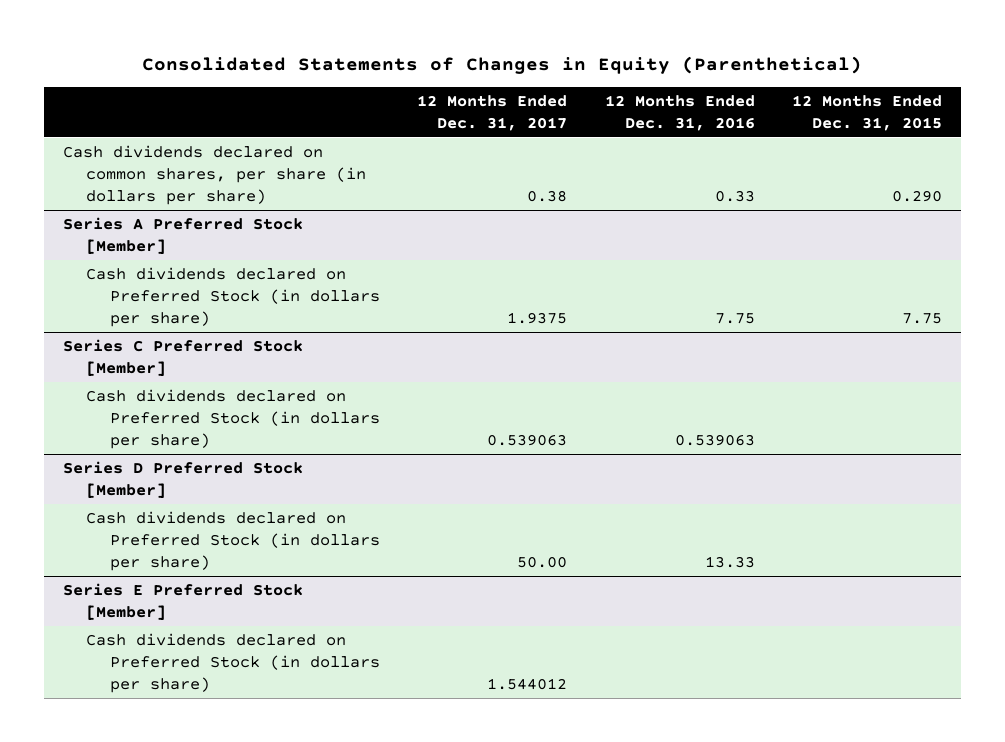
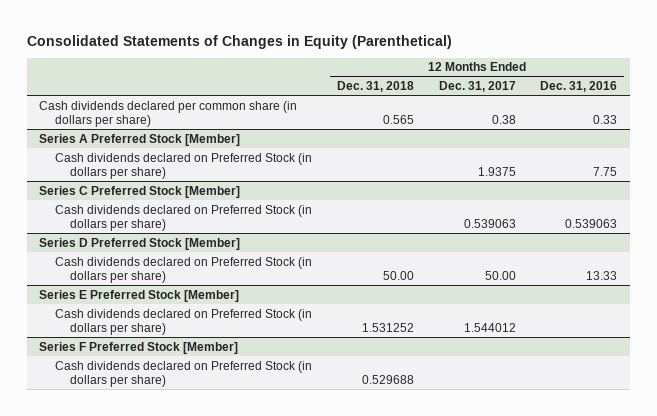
[792,95,943,132] 12 Months Ended Dec. 31, 2015 -> none
none -> [336,81,414,93] Dec. 31, 2018
[62,144,367,205] Cash dividends declared on common shares, per share (in dollars per share) -> [39,100,298,127] Cash dividends declared per common share (in dollars per share)
none -> [39,341,239,354] Series F Preferred Stock [Member]
none -> [54,360,312,387] Cash dividends declared on Preferred Stock (in dollars per share)

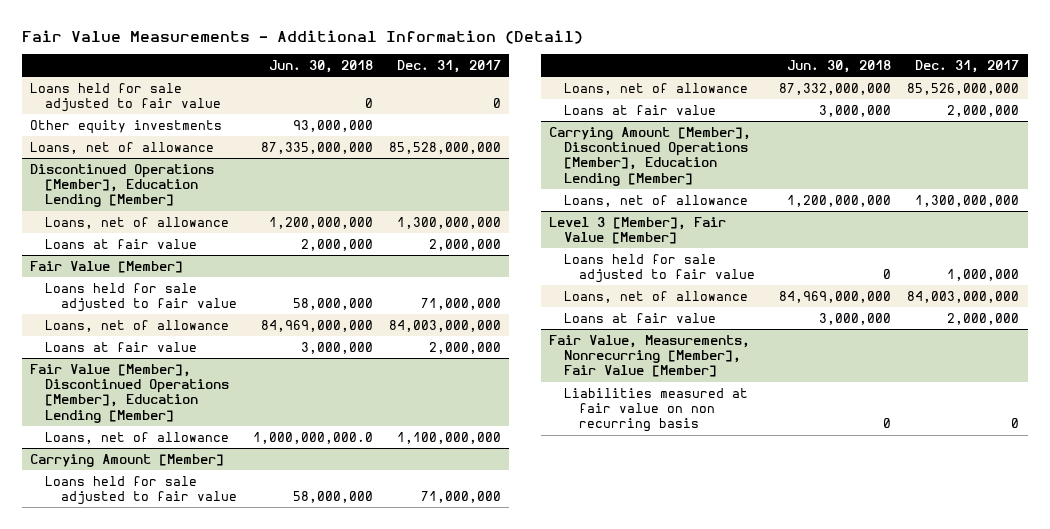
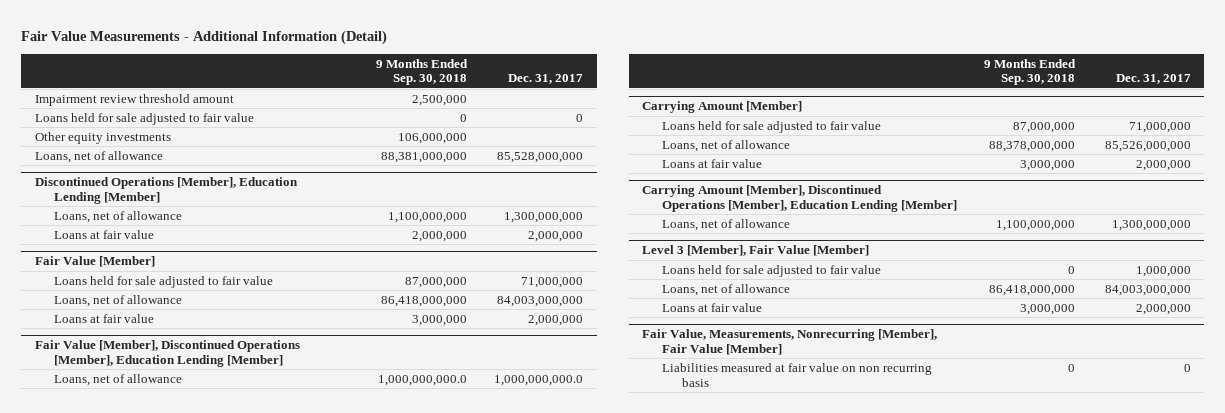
[268,59,373,73] Jun. 30, 2018 -> none
none -> [376,58,469,86] 9 Months Ended Sep. 30, 2018
none -> [34,93,234,106] Impairment review threshold amount
[396,431,501,444] 1,100,000,000 -> [494,374,584,386] 1,000,000,000.0

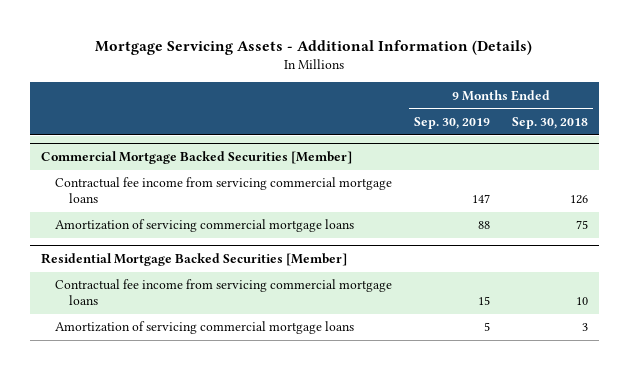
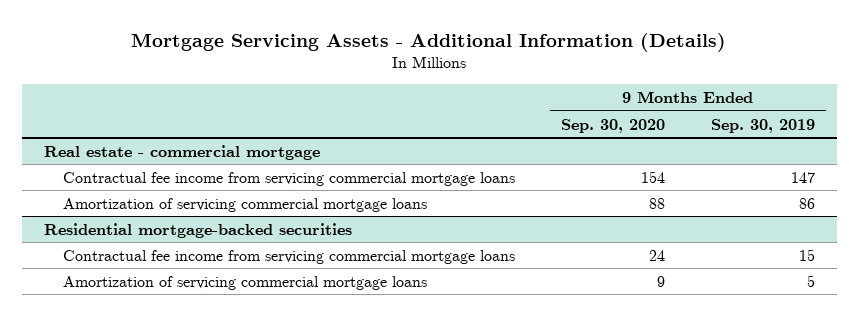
[511,117,588,130] Sep. 30, 2018 -> none
none -> [560,118,665,133] Sep. 30, 2020
[40,151,352,165] Commercial Mortgage Backed Securities [Member] -> [44,144,321,160] Real estate - commercial mortgage
[478,221,491,230] 88 -> [798,197,815,209] 86
[40,253,347,267] Residential Mortgage Backed Securities [Member] -> [44,222,353,238] Residential mortgage-backed securities

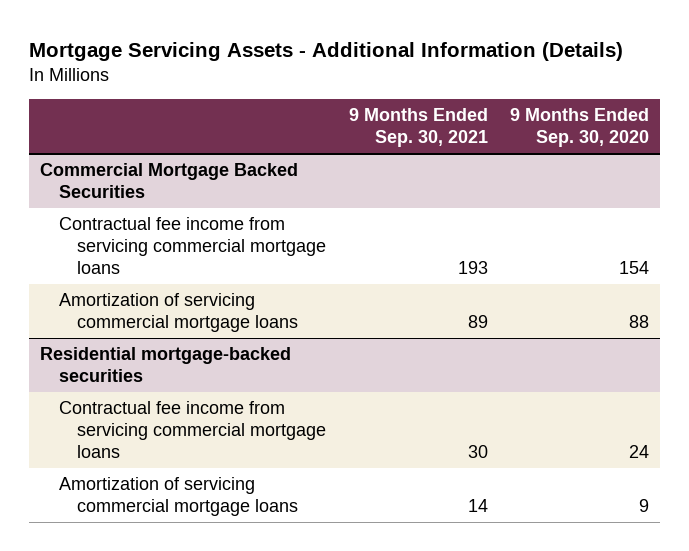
[710,118,815,133] Sep. 30, 2019 -> none
none -> [348,108,488,147] 9 Months Ended Sep. 30, 2021
[44,144,321,160] Real estate - commercial mortgage -> [40,163,299,199] Commercial Mortgage Backed Securities

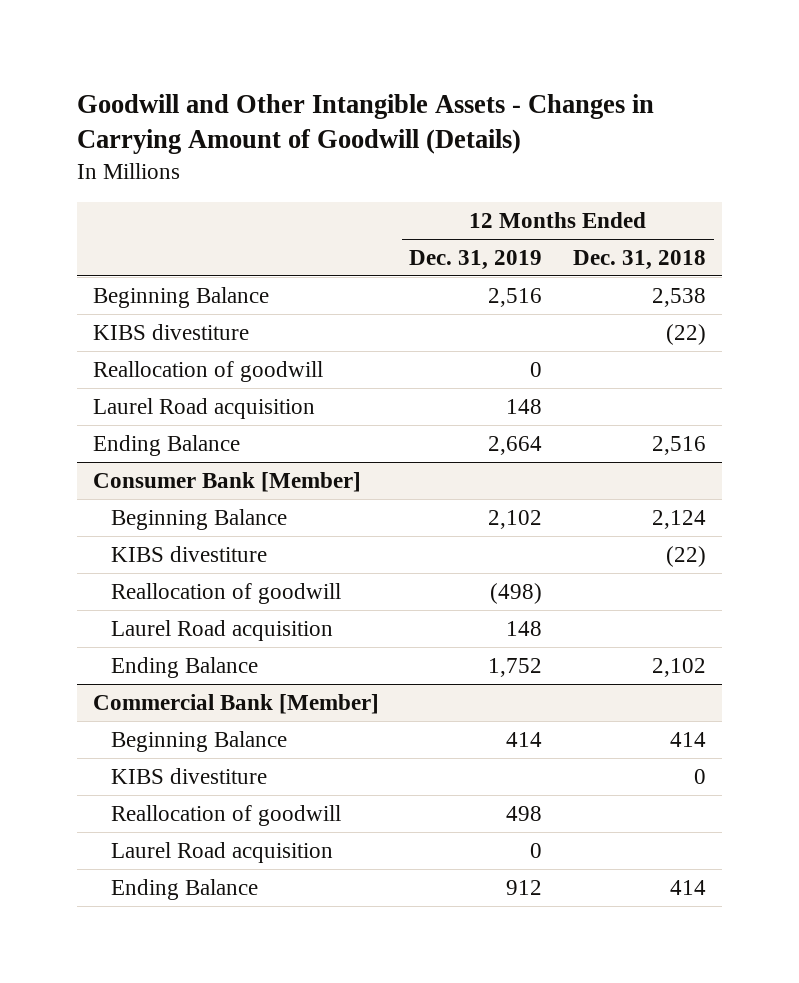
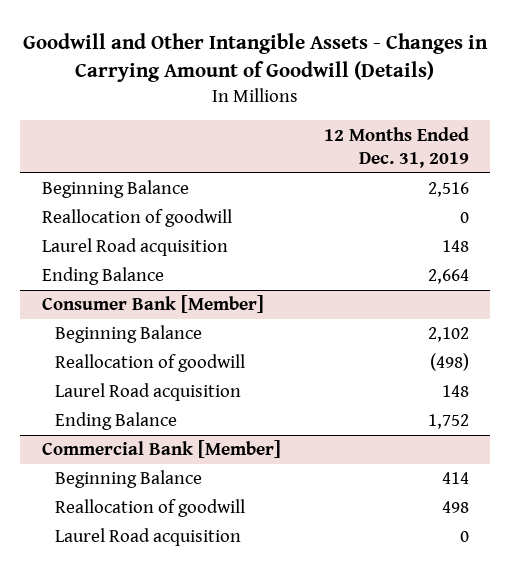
[573,249,707,270] Dec. 31, 2018 -> none
[92,323,249,340] KIBS divestiture -> none
[110,545,267,562] KIBS divestiture -> none
[110,767,267,784] KIBS divestiture -> none
[110,878,258,900] Ending Balance -> none

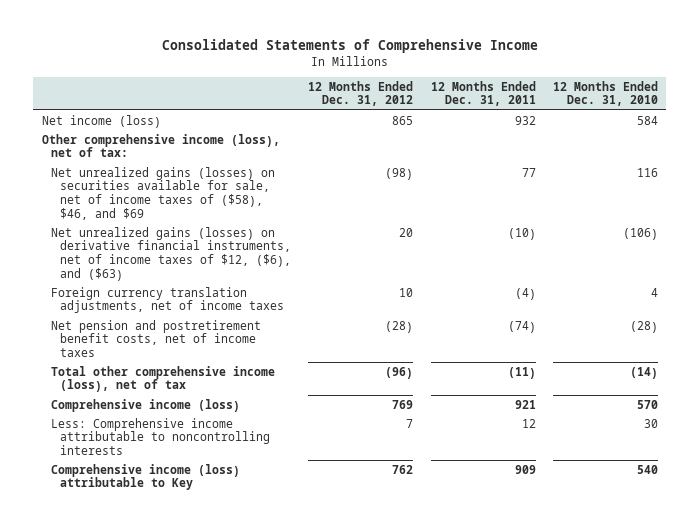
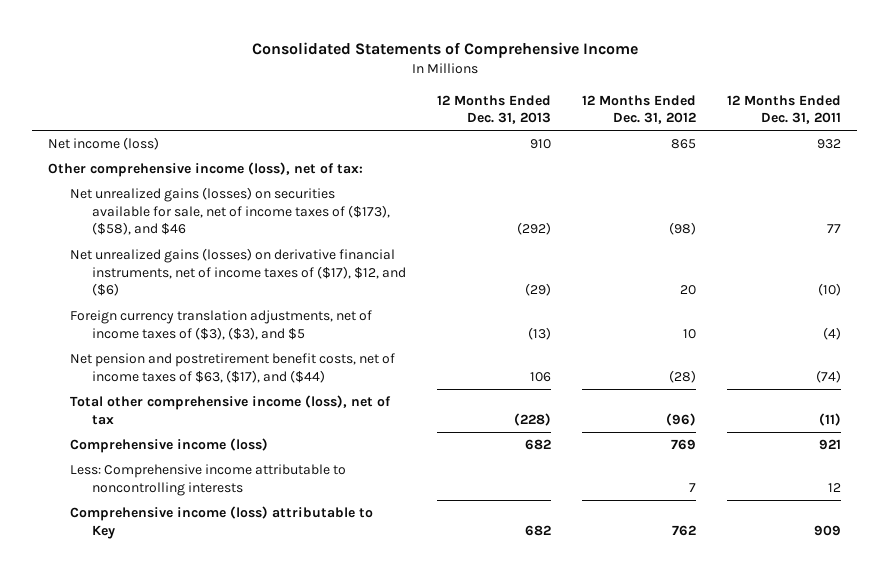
[552,80,658,107] 12 Months Ended Dec. 31, 2010 -> none
none -> [437,94,552,125] 12 Months Ended Dec. 31, 2013
[50,166,275,220] Net unrealized gains (losses) on securities available for sale, net of income taxes of ($58), $46, and $69 -> [69,187,390,236] Net unrealized gains (losses) on securities available for sale, net of income taxes of ($173), ($58), and $46
[50,226,292,281] Net unrealized gains (losses) on derivative financial instruments, net of income taxes of $12, ($6), and ($63) -> [69,248,406,297] Net unrealized gains (losses) on derivative financial instruments, net of income taxes of ($17), $12, and ($6)
[50,286,285,314] Foreign currency translation adjustments, net of income taxes -> [69,310,372,340] Foreign currency translation adjustments, net of income taxes of ($3), ($3), and $5
[50,319,261,357] Net pension and postretirement benefit costs, net of income taxes -> [69,353,395,383] Net pension and postretirement benefit costs, net of income taxes of $63, ($17), and ($44)

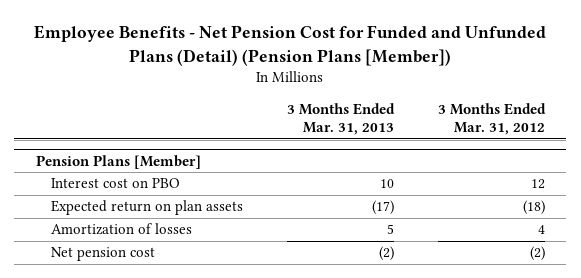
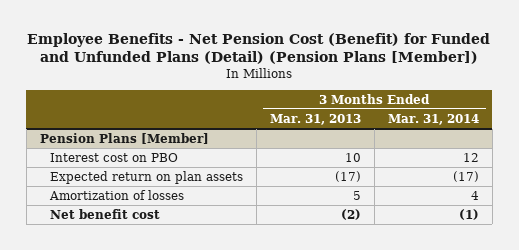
[34,24,547,66] Employee Benefits - Net Pension Cost for Funded and Unfunded Plans (Detail) (Pension Plans [Member]) -> [27,33,491,65] Employee Benefits - Net Pension Cost (Benefit) for Funded and Unfunded Plans (Detail) (Pension Plans [Member])
[437,102,546,136] 3 Months Ended Mar. 31, 2012 -> none
none -> [387,113,479,125] Mar. 31, 2014
[51,247,156,262] Net pension cost -> [49,208,160,219] Net benefit cost

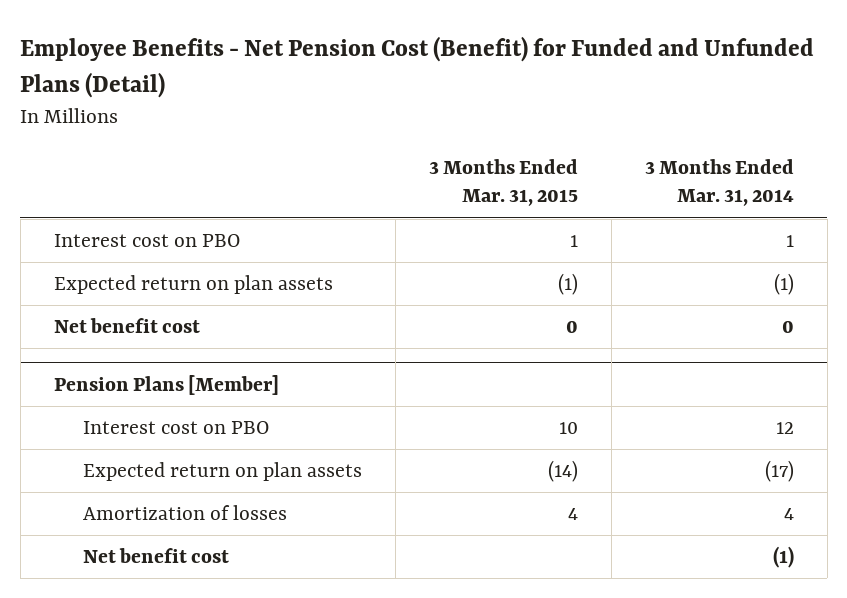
[27,33,491,65] Employee Benefits - Net Pension Cost (Benefit) for Funded and Unfunded Plans (Detail) (Pension Plans [Member]) -> [20,35,815,98] Employee Benefits - Net Pension Cost (Benefit) for Funded and Unfunded Plans (Detail)
[269,113,361,125] Mar. 31, 2013 -> none
none -> [428,158,578,207] 3 Months Ended Mar. 31, 2015
none -> [53,234,240,248] Interest cost on PBO
none -> [53,275,333,295] Expected return on plan assets
none -> [53,318,200,334] Net benefit cost

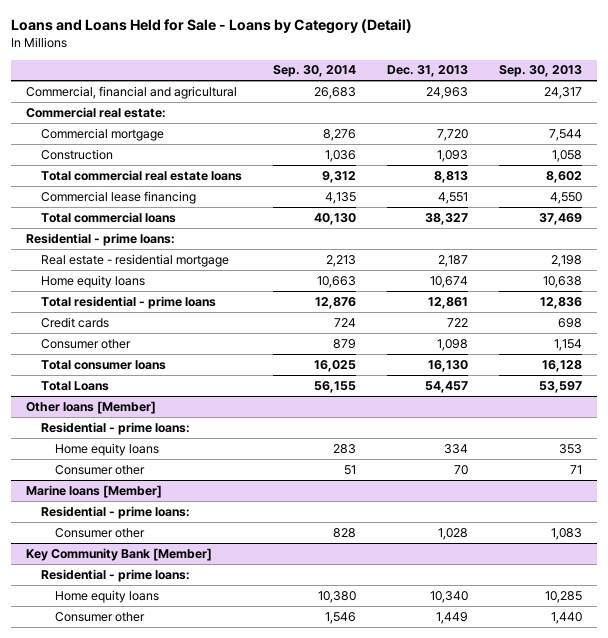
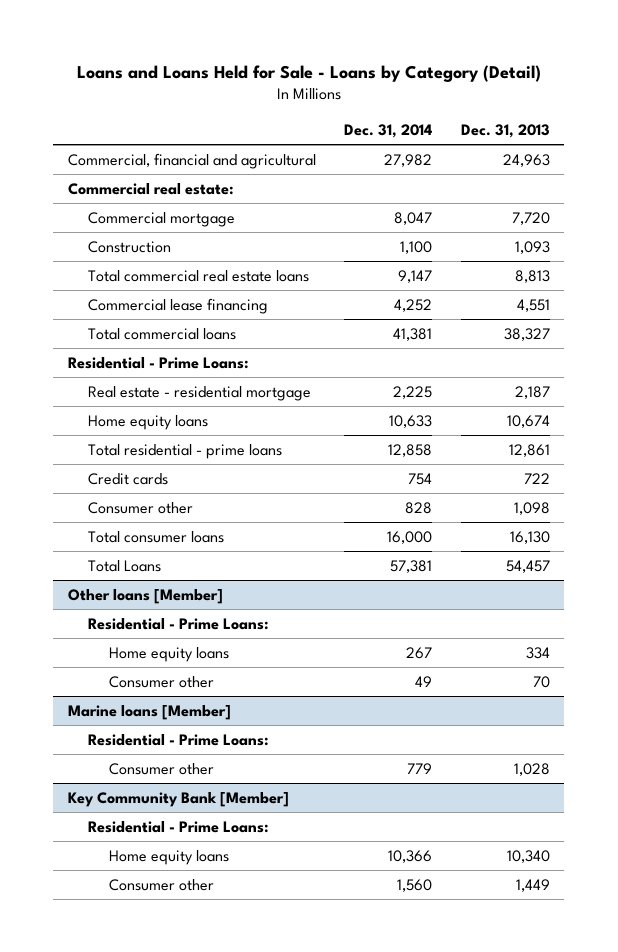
[272,65,356,78] Sep. 30, 2014 -> none
[498,65,582,78] Sep. 30, 2013 -> none
none -> [344,123,433,138] Dec. 31, 2014
[26,232,176,246] Residential - prime loans: -> [67,356,249,369] Residential - Prime Loans:
[40,421,190,435] Residential - prime loans: -> [88,617,270,630] Residential - Prime Loans:
[40,505,190,519] Residential - prime loans: -> [88,733,270,746] Residential - Prime Loans:
[40,568,190,582] Residential - prime loans: -> [88,820,270,833] Residential - Prime Loans:

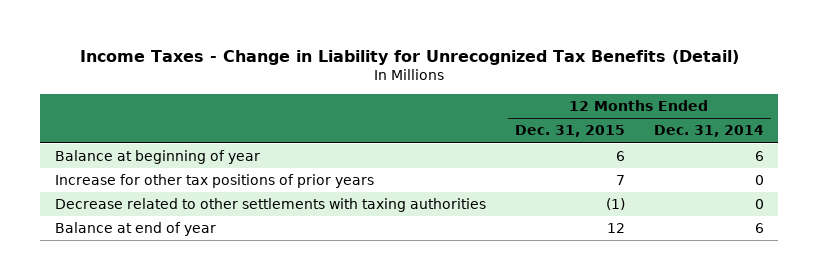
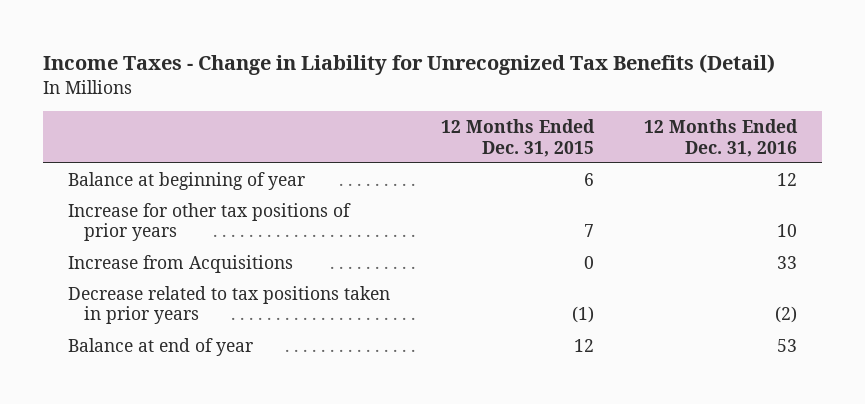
[653,125,764,138] Dec. 31, 2014 -> none
none -> [644,119,799,157] 12 Months Ended Dec. 31, 2016
none -> [68,255,294,274] Increase from Acquisitions
[54,198,486,213] Decrease related to other settlements with taxing authorities -> [68,286,391,325] Decrease related to tax positions taken in prior years

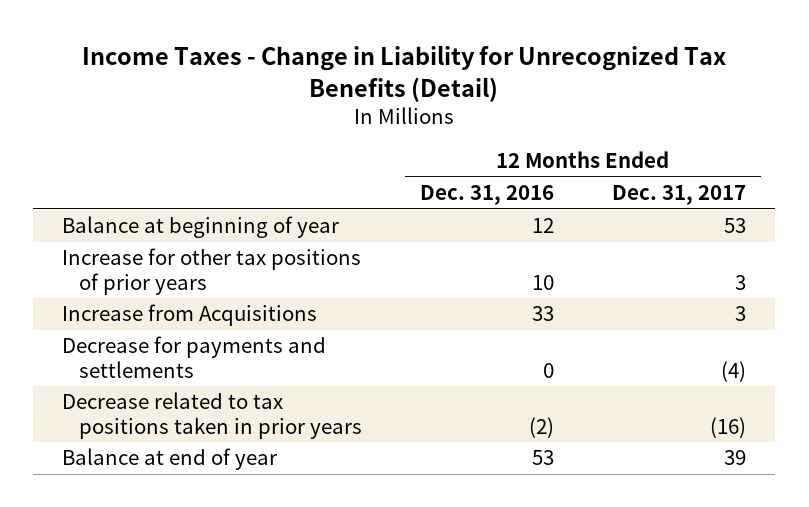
[440,119,595,157] 12 Months Ended Dec. 31, 2015 -> none
none -> [612,185,747,206] Dec. 31, 2017
none -> [62,336,327,378] Decrease for payments and settlements

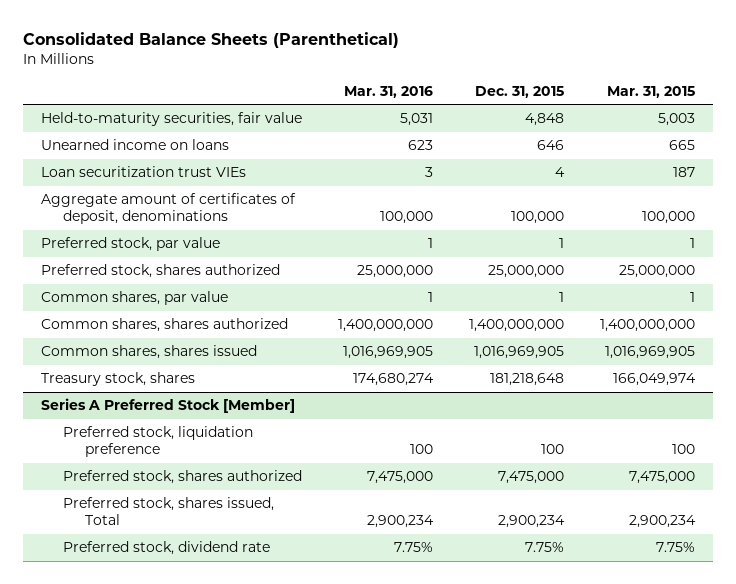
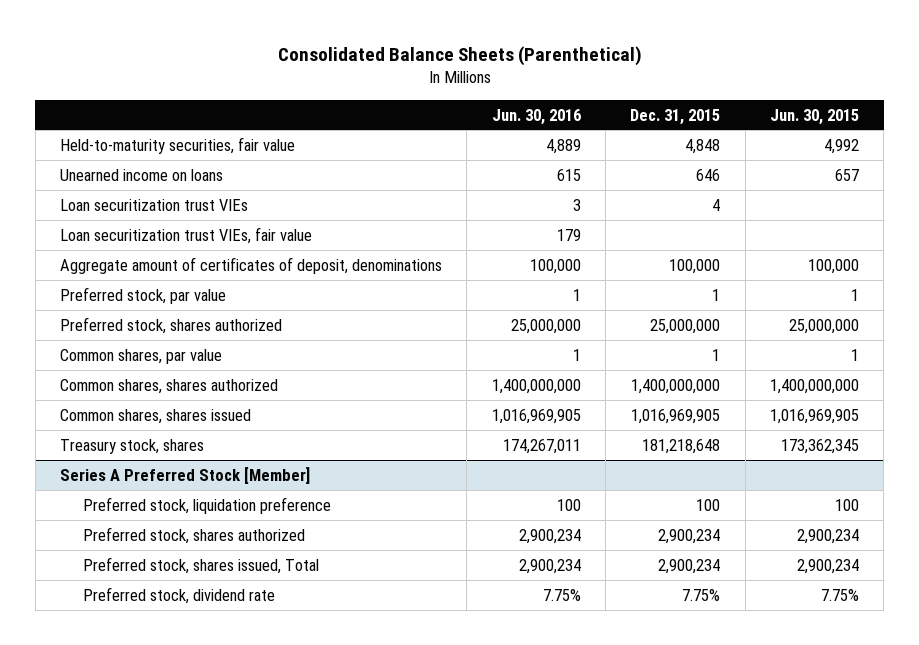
[344,85,434,98] Mar. 31, 2016 -> none
[607,85,696,98] Mar. 31, 2015 -> none
none -> [491,108,581,125] Jun. 30, 2016
none -> [770,108,860,125] Jun. 30, 2015
none -> [60,226,313,244] Loan securitization trust VIEs, fair value
[498,471,565,485] 7,475,000 -> [658,528,721,544] 2,900,234

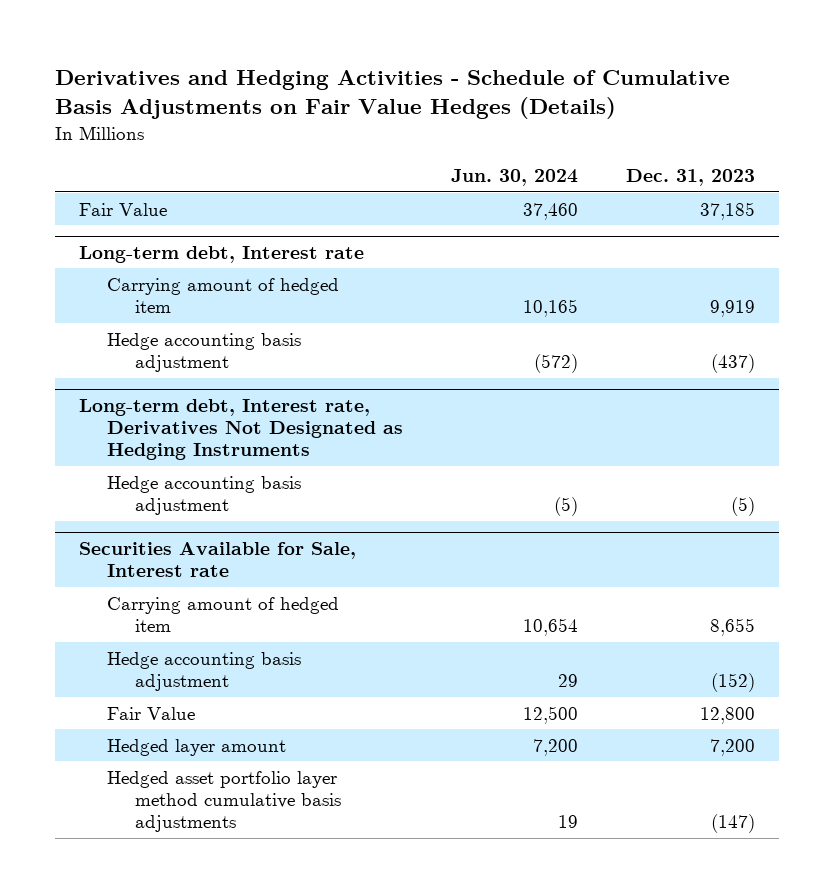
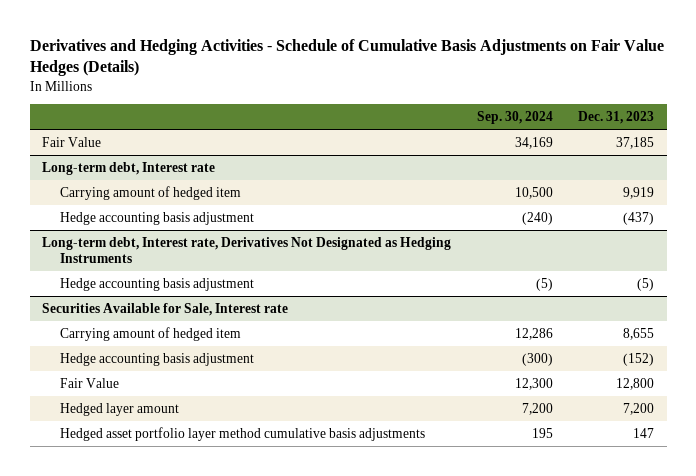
[451,168,579,186] Jun. 30, 2024 -> none
none -> [476,111,553,125] Sep. 30, 2024
[711,813,756,833] (147) -> [633,427,655,438] 147

